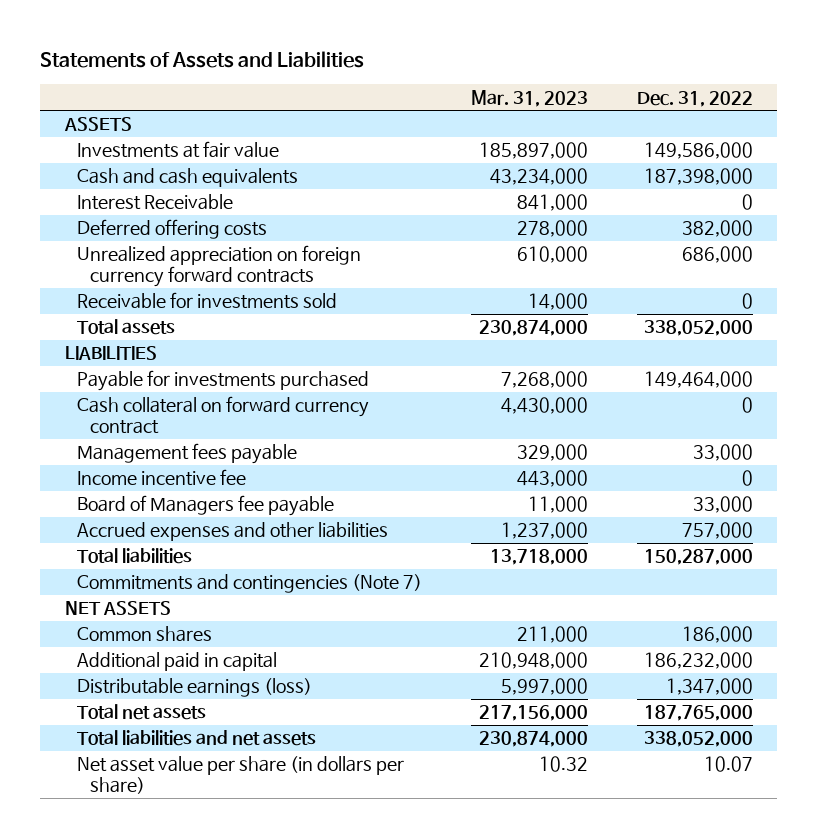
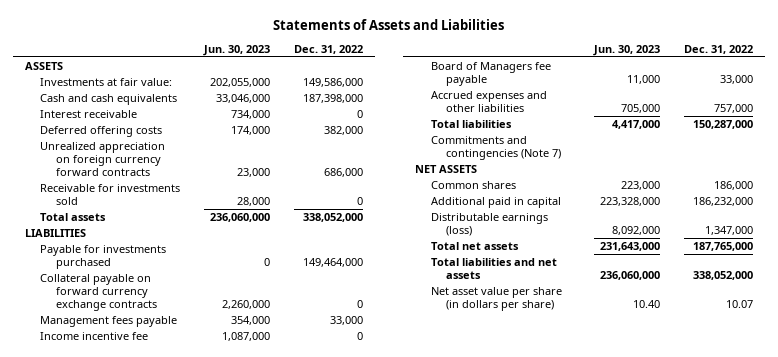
[471,89,589,107] Mar. 31, 2023 -> none
none -> [203,45,271,57] Jun. 30, 2023
[77,141,280,159] Investments at fair value -> [40,77,173,86] Investments at fair value:
[77,194,234,211] Interest Receivable -> [40,109,138,118] Interest receivable
[77,396,370,435] Cash collateral on forward currency contract -> [40,273,157,311] Collateral payable on forward currency exchange contracts

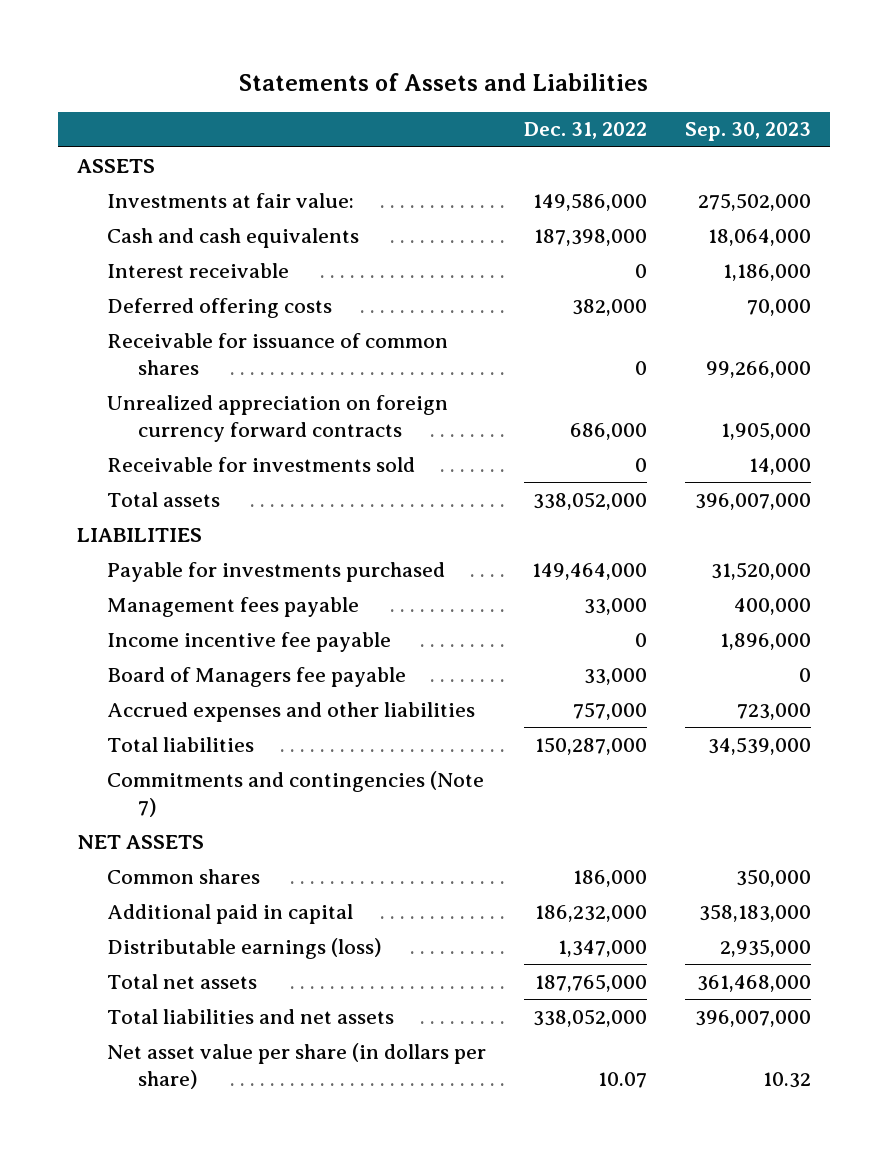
[203,45,271,57] Jun. 30, 2023 -> none
none -> [685,122,812,142] Sep. 30, 2023
none -> [107,332,449,376] Receivable for issuance of common shares
[40,273,157,311] Collateral payable on forward currency exchange contracts -> none
[40,331,149,340] Income incentive fee -> [107,631,392,652] Income incentive fee payable

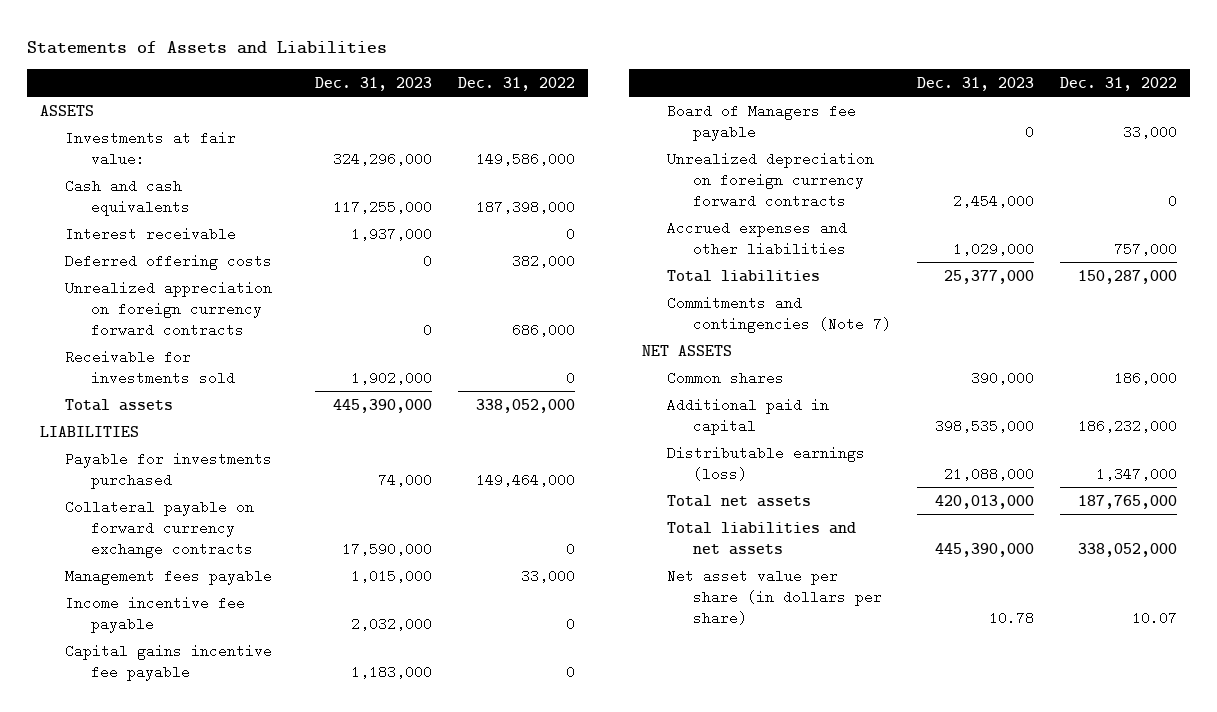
[685,122,812,142] Sep. 30, 2023 -> none
none -> [314,76,432,91] Dec. 31, 2023
[107,332,449,376] Receivable for issuance of common shares -> none
none -> [65,499,255,558] Collateral payable on forward currency exchange contracts
none -> [65,643,273,681] Capital gains incentive fee payable
none -> [667,151,875,208] Unrealized depreciation on foreign currency forward contracts

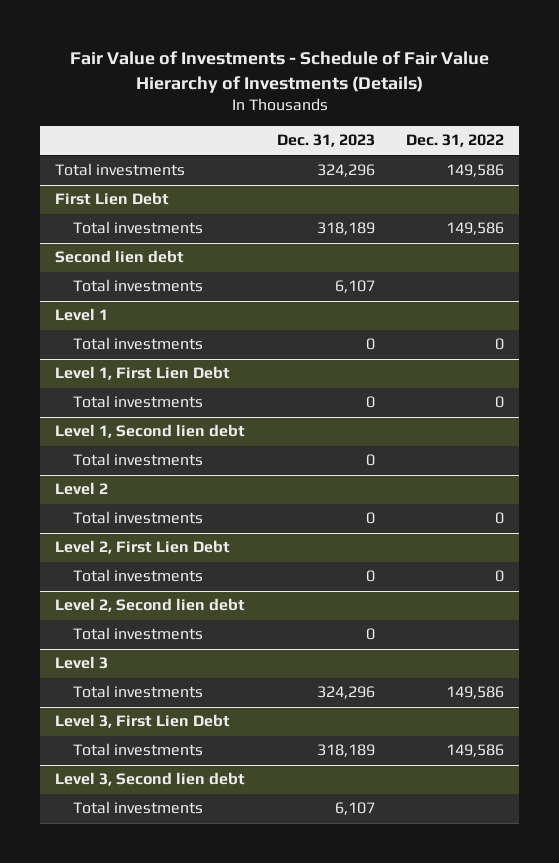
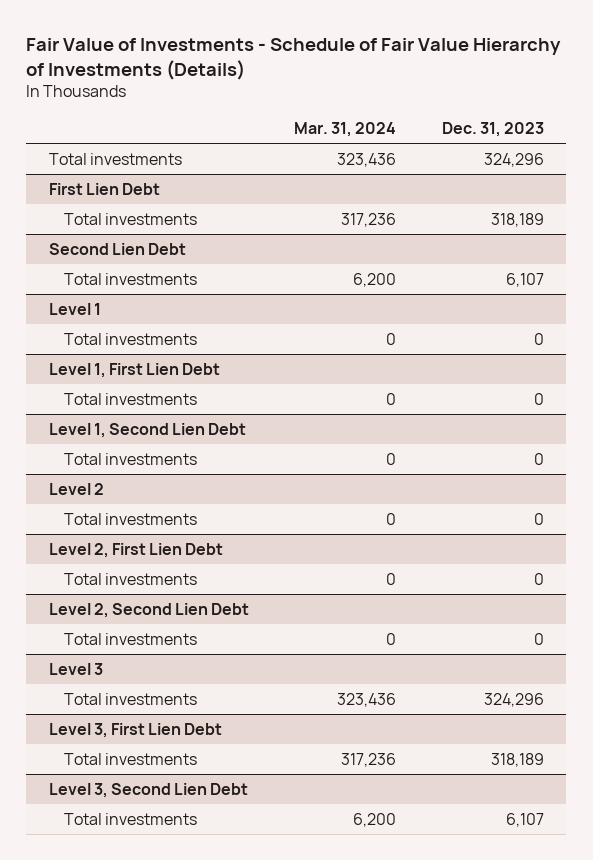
[405,134,504,148] Dec. 31, 2022 -> none
none -> [294,122,397,138] Mar. 31, 2024
[55,250,185,264] Second lien debt -> [49,242,187,255] Second Lien Debt
[55,424,246,439] Level 1, Second lien debt -> [49,422,247,438] Level 1, Second Lien Debt
[55,598,246,613] Level 2, Second lien debt -> [49,602,250,618] Level 2, Second Lien Debt
[55,772,246,787] Level 3, Second lien debt -> [49,782,249,798] Level 3, Second Lien Debt

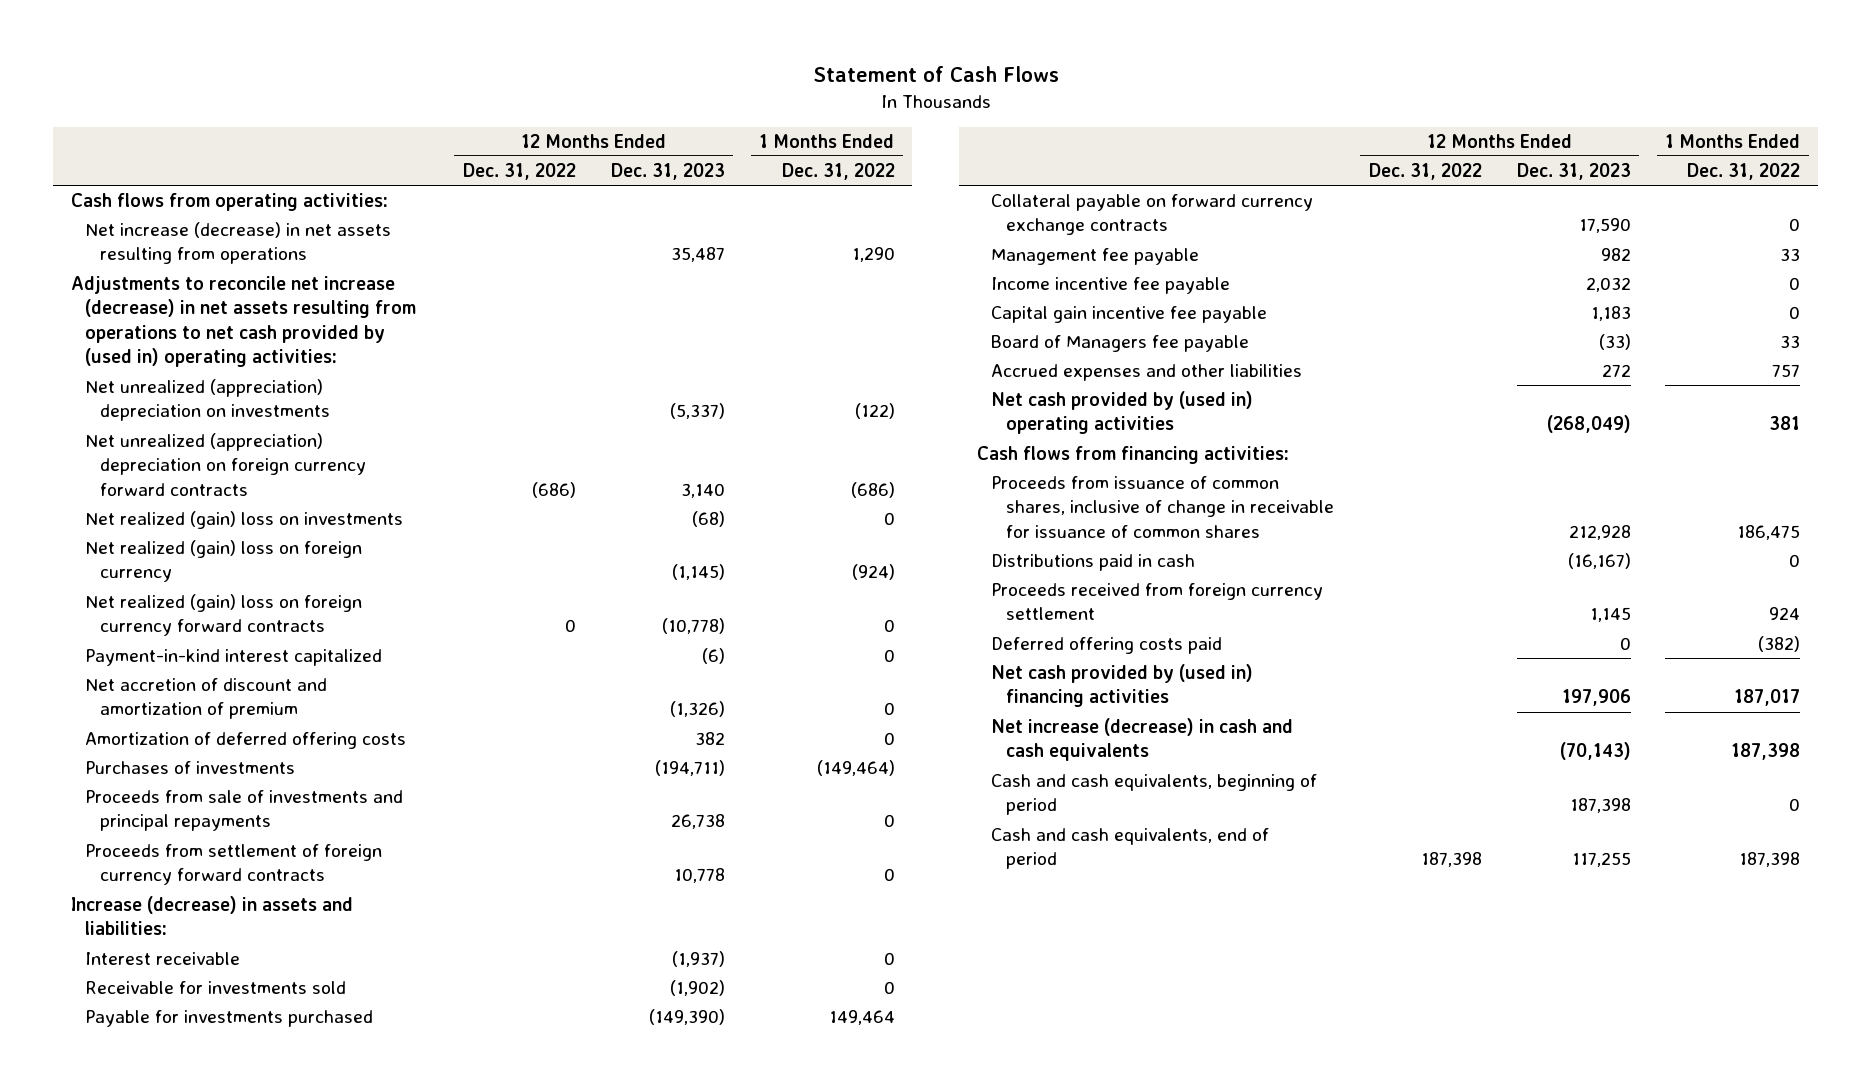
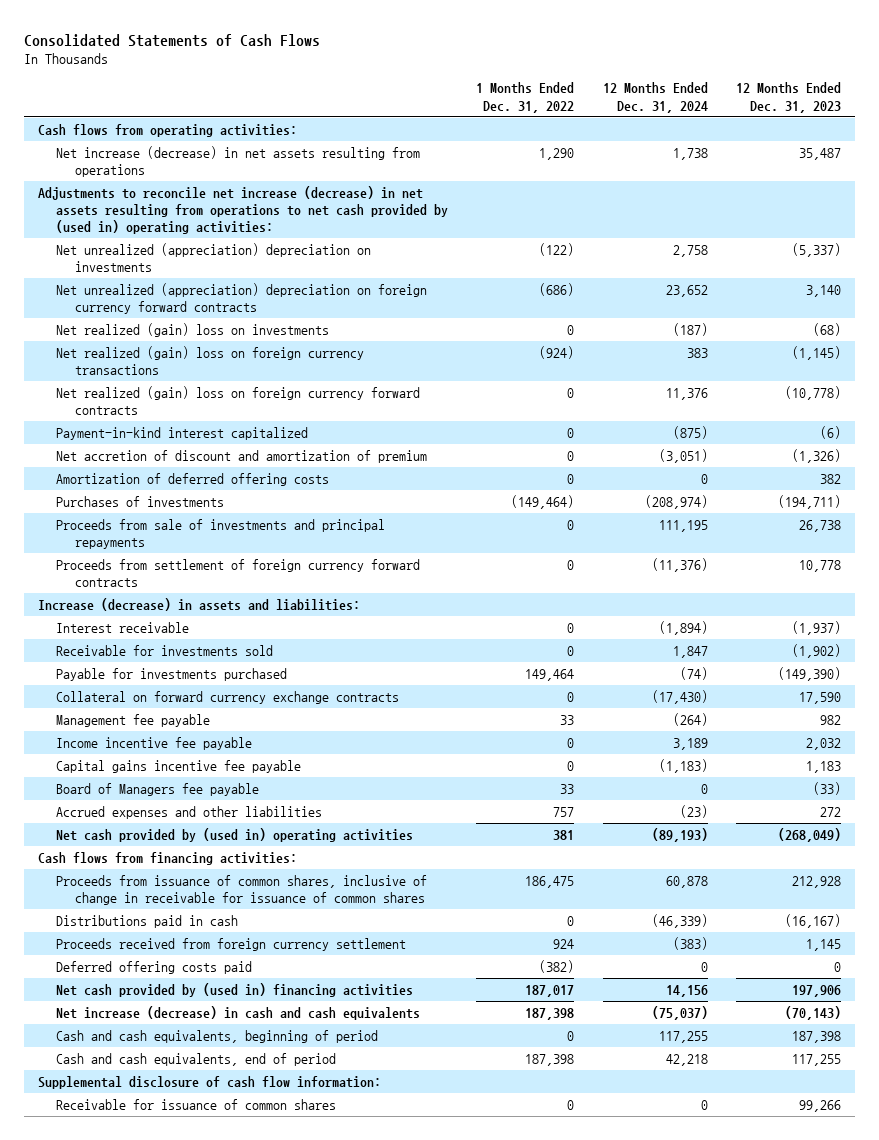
[812,66,1059,83] Statement of Cash Flows -> [23,33,320,47] Consolidated Statements of Cash Flows
[462,163,576,181] Dec. 31, 2022 -> none
none -> [602,82,708,113] 12 Months Ended Dec. 31, 2024
[85,540,363,583] Net realized (gain) loss on foreign currency -> [56,345,365,375] Net realized (gain) loss on foreign currency transactions
[991,194,1314,236] Collateral payable on forward currency exchange contracts -> [56,690,400,704] Collateral on forward currency exchange contracts
[991,306,1268,324] Capital gain incentive fee payable -> [56,759,302,773] Capital gains incentive fee payable
none -> [38,1075,382,1089] Supplemental disclosure of cash flow information:
none -> [56,1098,337,1110] Receivable for issuance of common shares

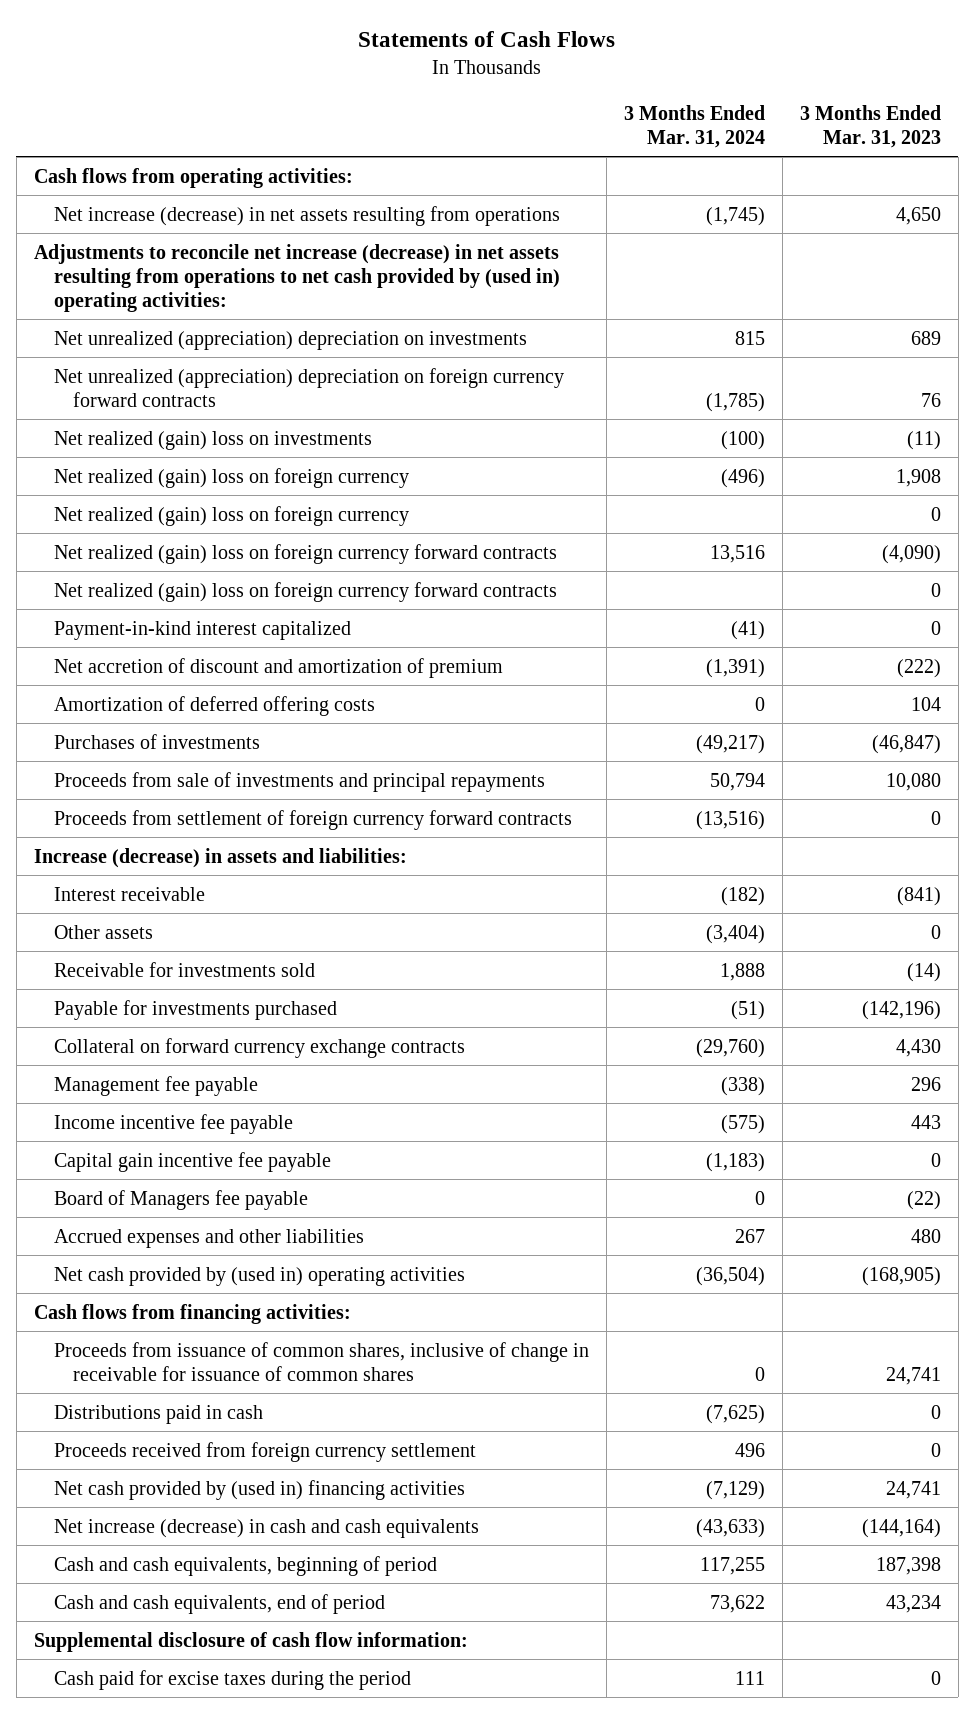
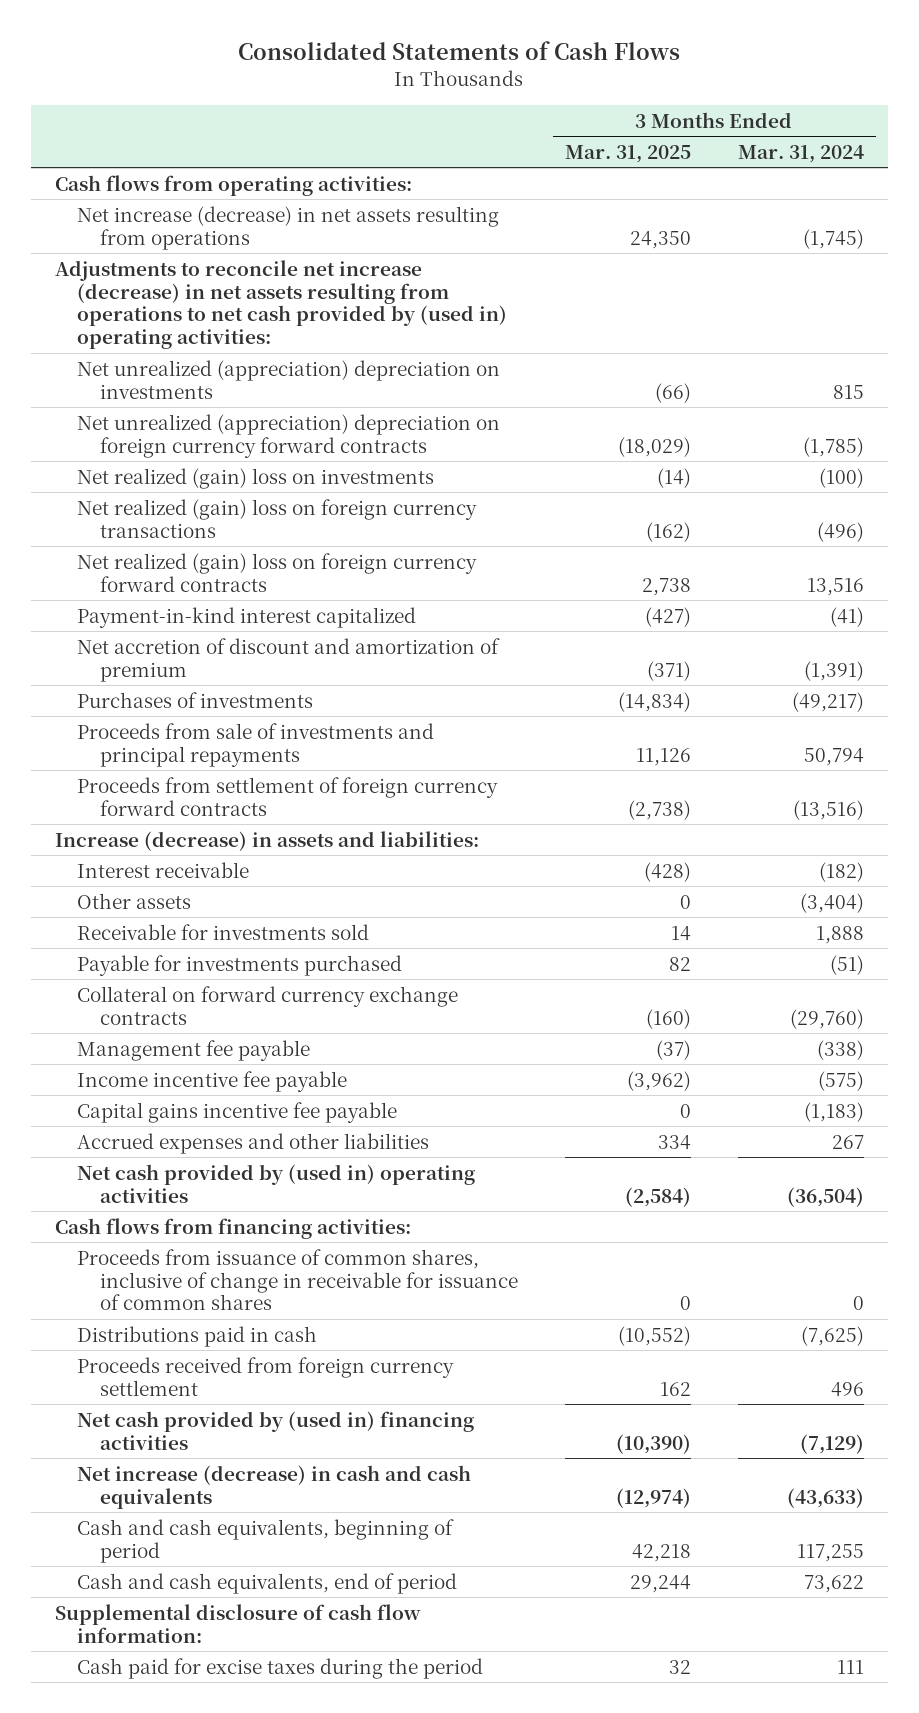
[358,31,616,48] Statements of Cash Flows -> [238,41,681,61] Consolidated Statements of Cash Flows
[799,104,941,148] 3 Months Ended Mar. 31, 2023 -> none
none -> [564,144,691,163] Mar. 31, 2025
[53,505,409,526] Net realized (gain) loss on foreign currency -> none
[53,467,409,488] Net realized (gain) loss on foreign currency -> [77,498,478,538] Net realized (gain) loss on foreign currency transactions
[53,581,557,602] Net realized (gain) loss on foreign currency forward contracts -> none
[53,695,375,716] Amortization of deferred offering costs -> none
[53,1189,308,1210] Board of Managers fee payable -> none
[53,1151,331,1172] Capital gain incentive fee payable -> [77,1101,398,1123] Capital gains incentive fee payable

